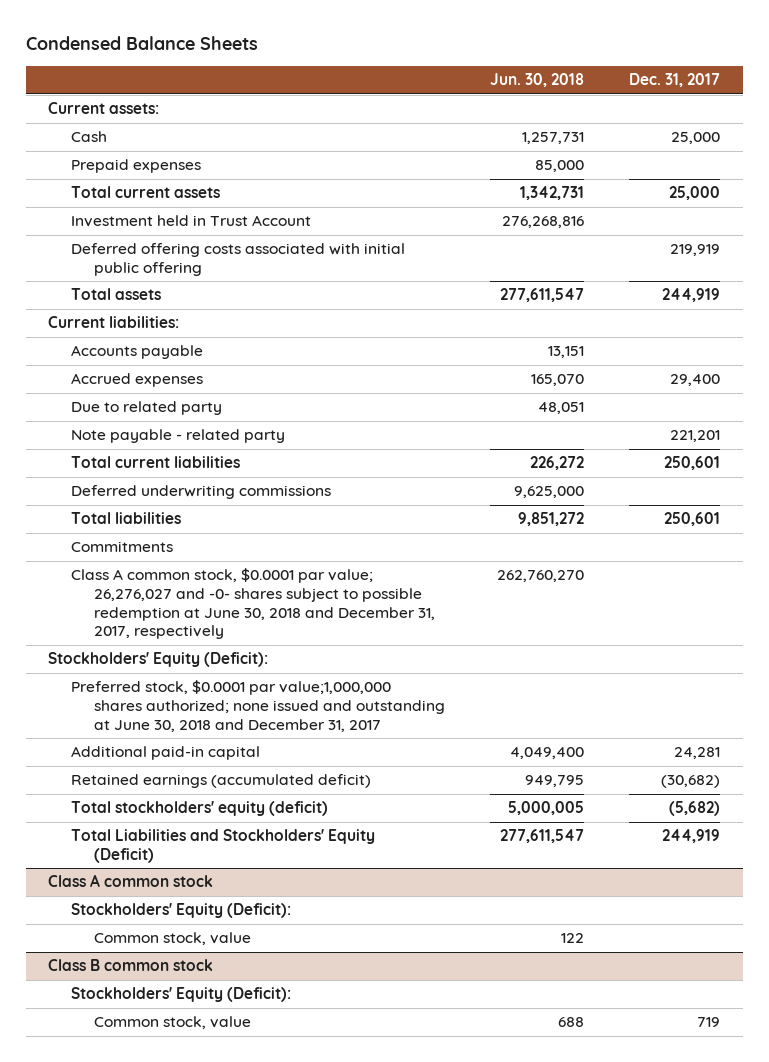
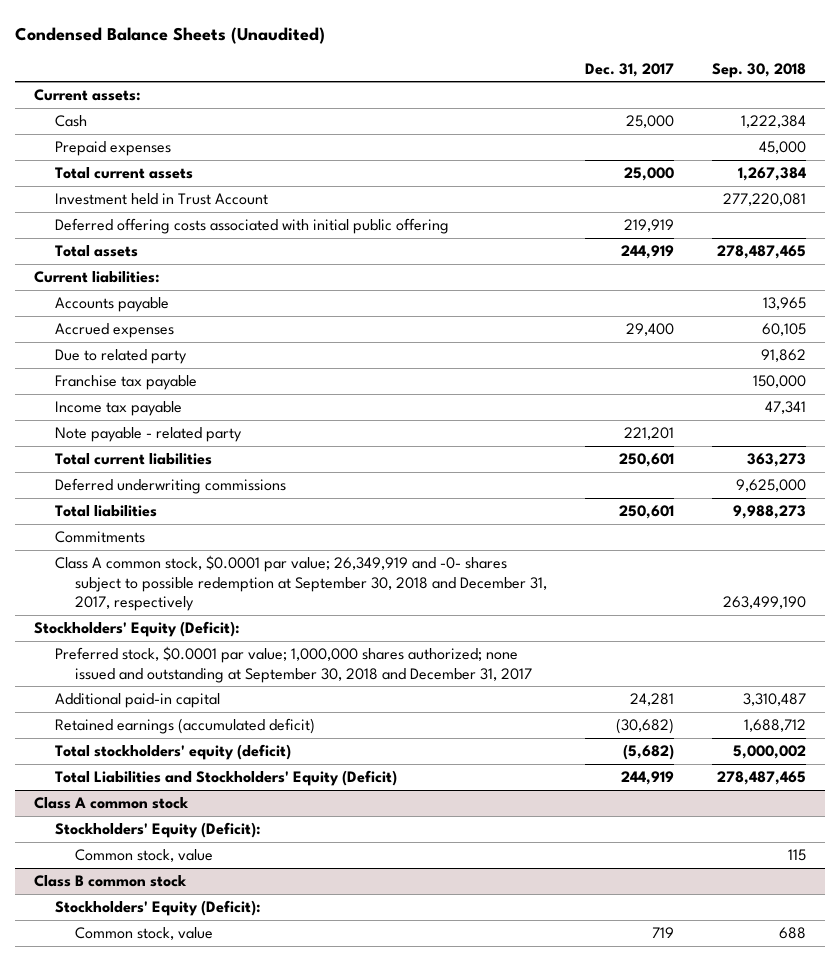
[25,36,258,51] Condensed Balance Sheets -> [15,26,326,44] Condensed Balance Sheets (Unaudited)
[490,73,585,88] Jun. 30, 2018 -> none
none -> [712,62,807,78] Sep. 30, 2018
none -> [54,375,197,391] Franchise tax payable
none -> [54,401,182,417] Income tax payable
[71,568,436,640] Class A common stock, $0.0001 par value; 26,276,027 and -0- shares subject to possible redemption at June 30, 2018 and December 31, 2017, respectively -> [54,555,548,612] Class A common stock, $0.0001 par value; 26,349,919 and -0- shares subject to possible redemption at September 30, 2018 and December 31, 2017, respectively
[71,680,446,732] Preferred stock, $0.0001 par value;1,000,000 shares authorized; none issued and outstanding at June 30, 2018 and December 31, 2017 -> [54,646,533,683] Preferred stock, $0.0001 par value; 1,000,000 shares authorized; none issued and outstanding at September 30, 2018 and December 31, 2017

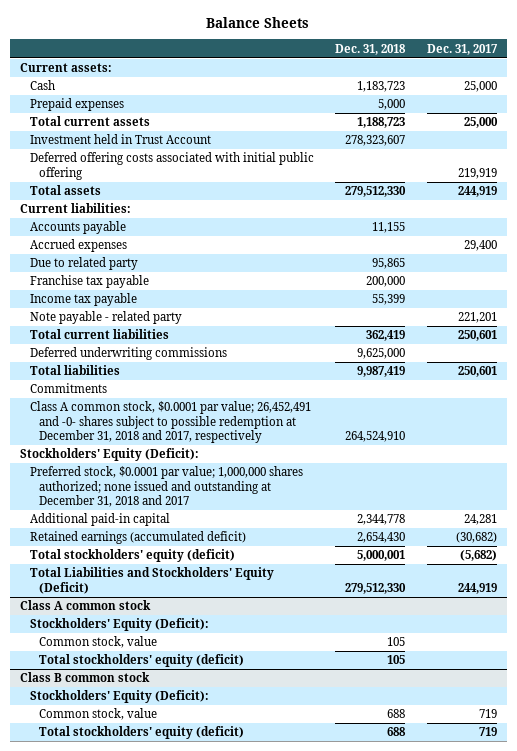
[15,26,326,44] Condensed Balance Sheets (Unaudited) -> [206,16,310,28] Balance Sheets
[712,62,807,78] Sep. 30, 2018 -> none
none -> [335,43,407,55] Dec. 31, 2018
[54,555,548,612] Class A common stock, $0.0001 par value; 26,349,919 and -0- shares subject to possible redemption at September 30, 2018 and December 31, 2017, respectively -> [29,401,311,444] Class A common stock, $0.0001 par value; 26,452,491 and -0- shares subject to possible redemption at December 31, 2018 and 2017, respectively
[54,646,533,683] Preferred stock, $0.0001 par value; 1,000,000 shares authorized; none issued and outstanding at September 30, 2018 and December 31, 2017 -> [29,466,303,508] Preferred stock, $0.0001 par value; 1,000,000 shares authorized; none issued and outstanding at December 31, 2018 and 2017
none -> [38,654,244,668] Total stockholders' equity (deficit)
none -> [38,726,244,740] Total stockholders' equity (deficit)

